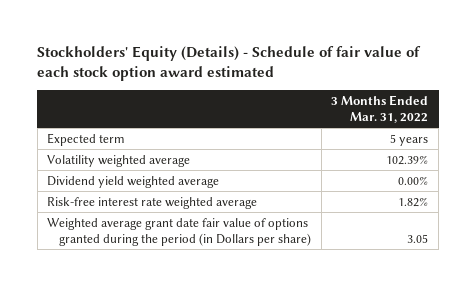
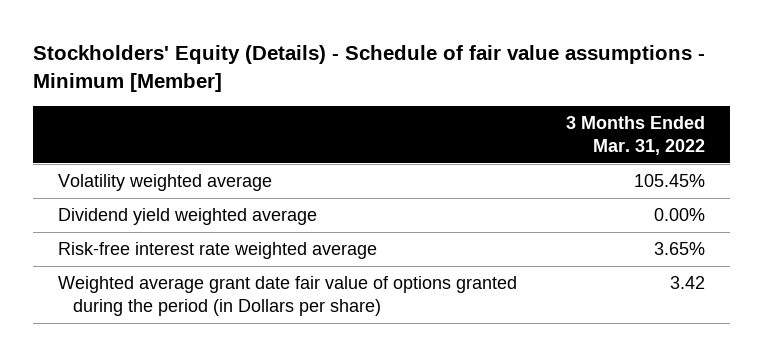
[37,46,422,82] Stockholders' Equity (Details) - Schedule of fair value of each stock option award estimated -> [32,45,705,93] Stockholders' Equity (Details) - Schedule of fair value assumptions - Minimum [Member]
[47,132,125,146] Expected term -> none
[386,154,429,165] 102.39% -> [634,174,706,188] 105.45%
[398,196,429,207] 1.82% -> [654,242,706,256] 3.65%
[407,233,429,243] 3.05 -> [670,276,706,290] 3.42

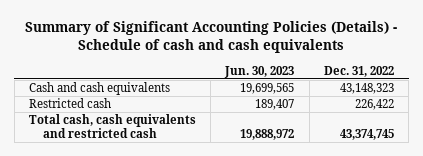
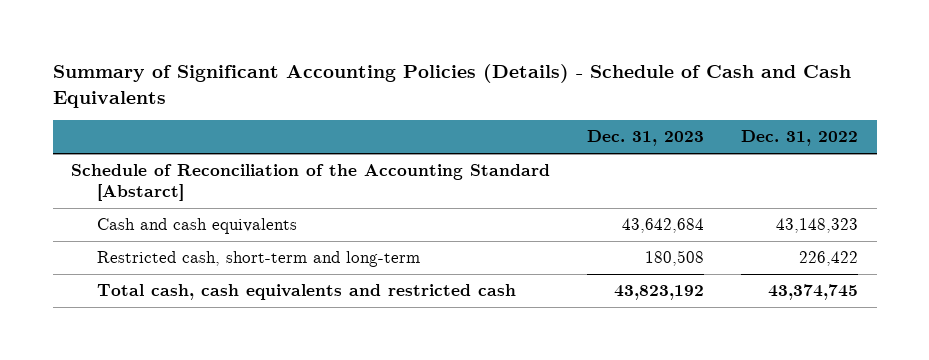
[25,21,398,54] Summary of Significant Accounting Policies (Details) - Schedule of cash and cash equivalents -> [52,64,851,108] Summary of Significant Accounting Policies (Details) - Schedule of Cash and Cash Equivalents
[224,65,295,78] Jun. 30, 2023 -> none
none -> [587,130,705,147] Dec. 31, 2023
none -> [71,164,551,202] Schedule of Reconciliation of the Accounting Standard [Abstarct]
[28,98,111,109] Restricted cash -> [96,251,420,268] Restricted cash, short-term and long-term

